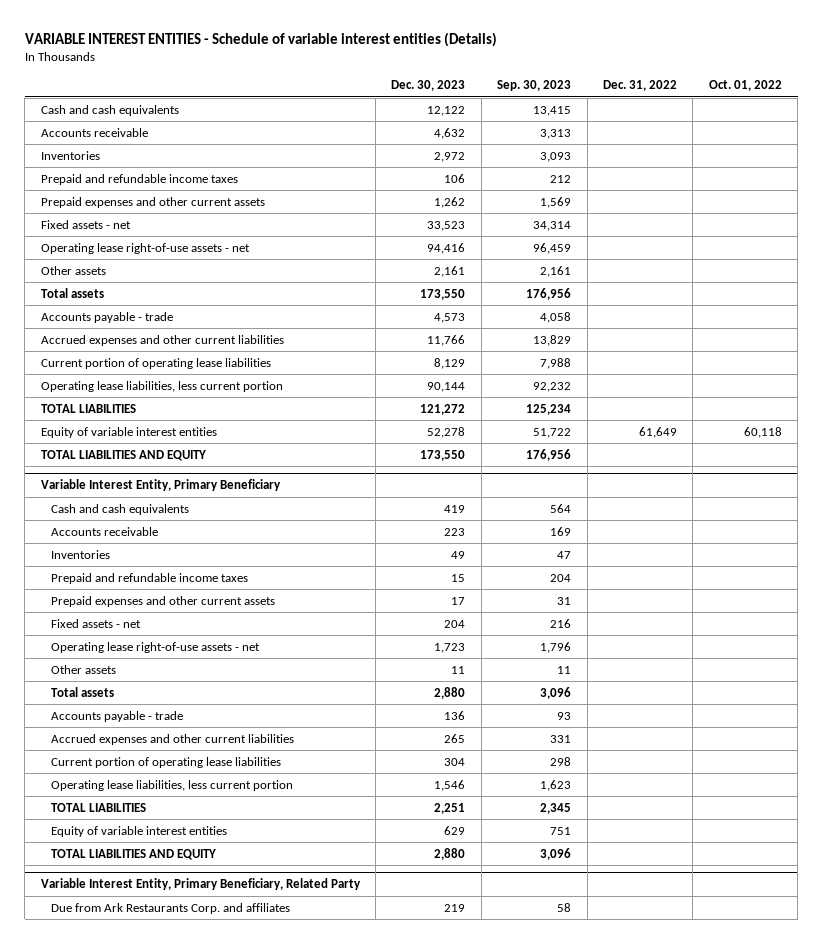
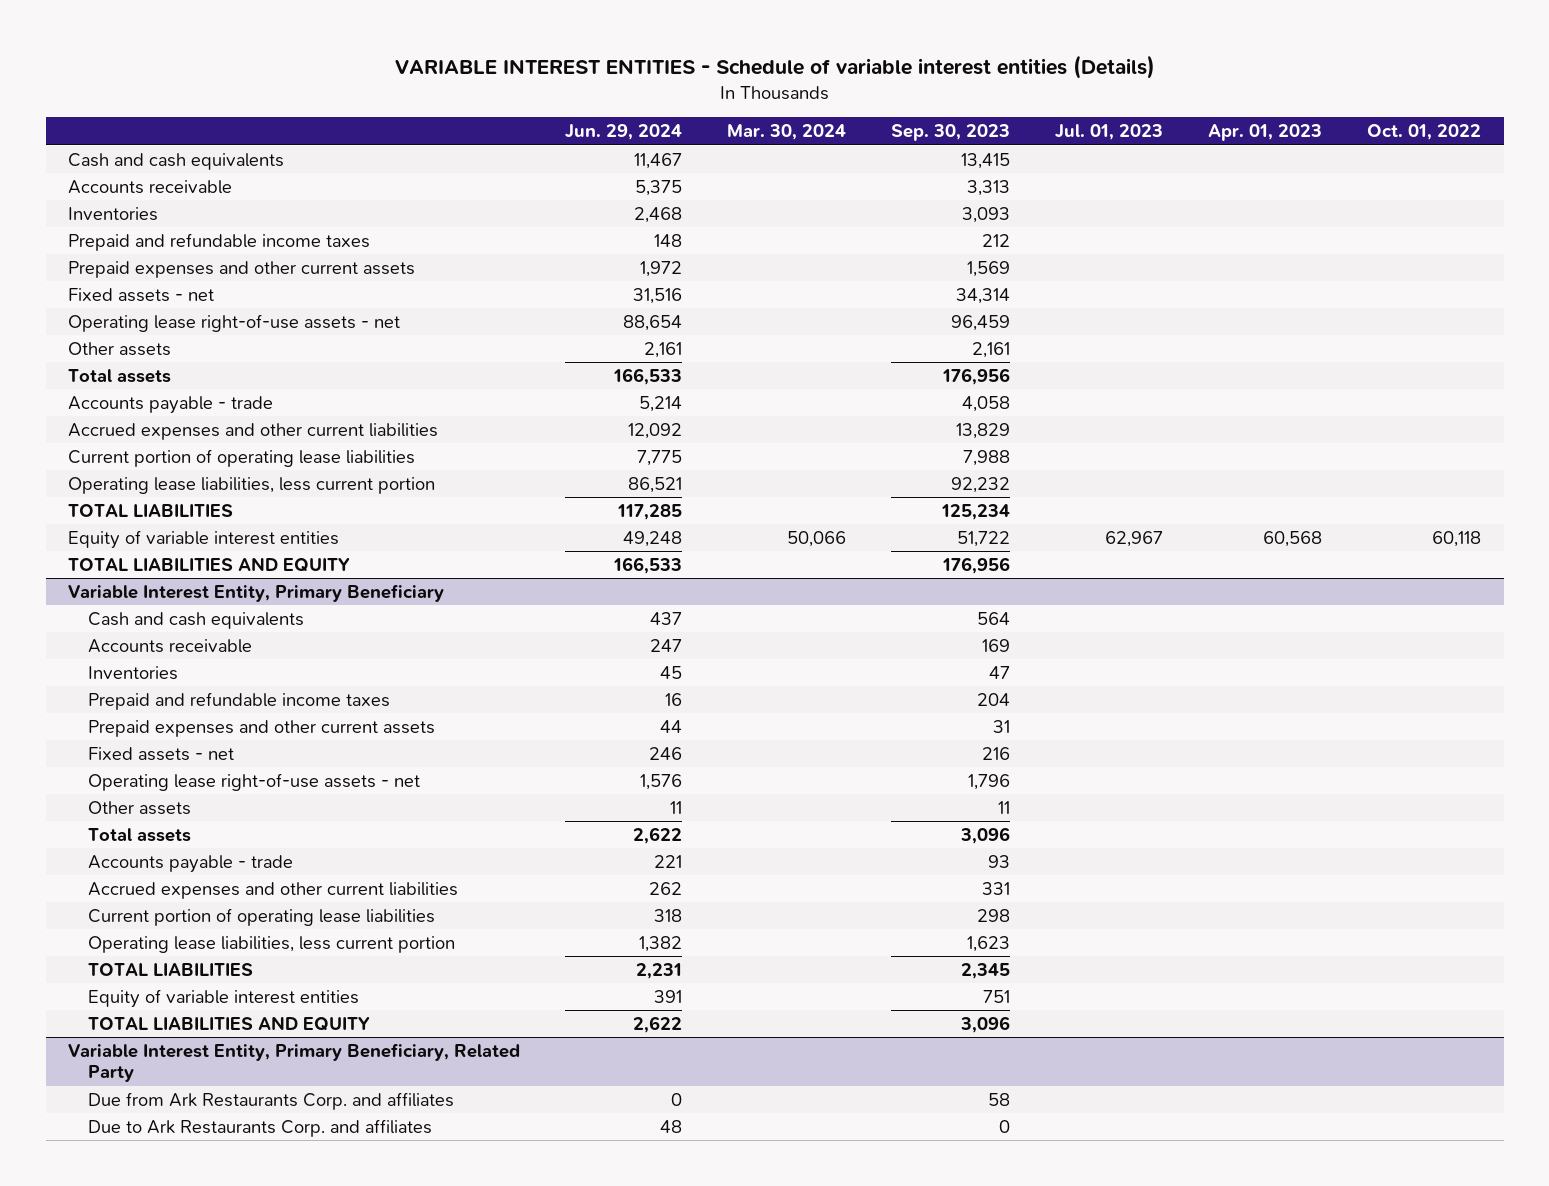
[391,80,466,92] Dec. 30, 2023 -> none
[603,80,678,92] Dec. 31, 2022 -> none
none -> [565,124,683,141] Jun. 29, 2024
none -> [727,124,847,141] Mar. 30, 2024
none -> [1055,124,1164,141] Jul. 01, 2023
none -> [1208,124,1323,142] Apr. 01, 2023
none -> [87,1118,432,1137] Due to Ark Restaurants Corp. and affiliates

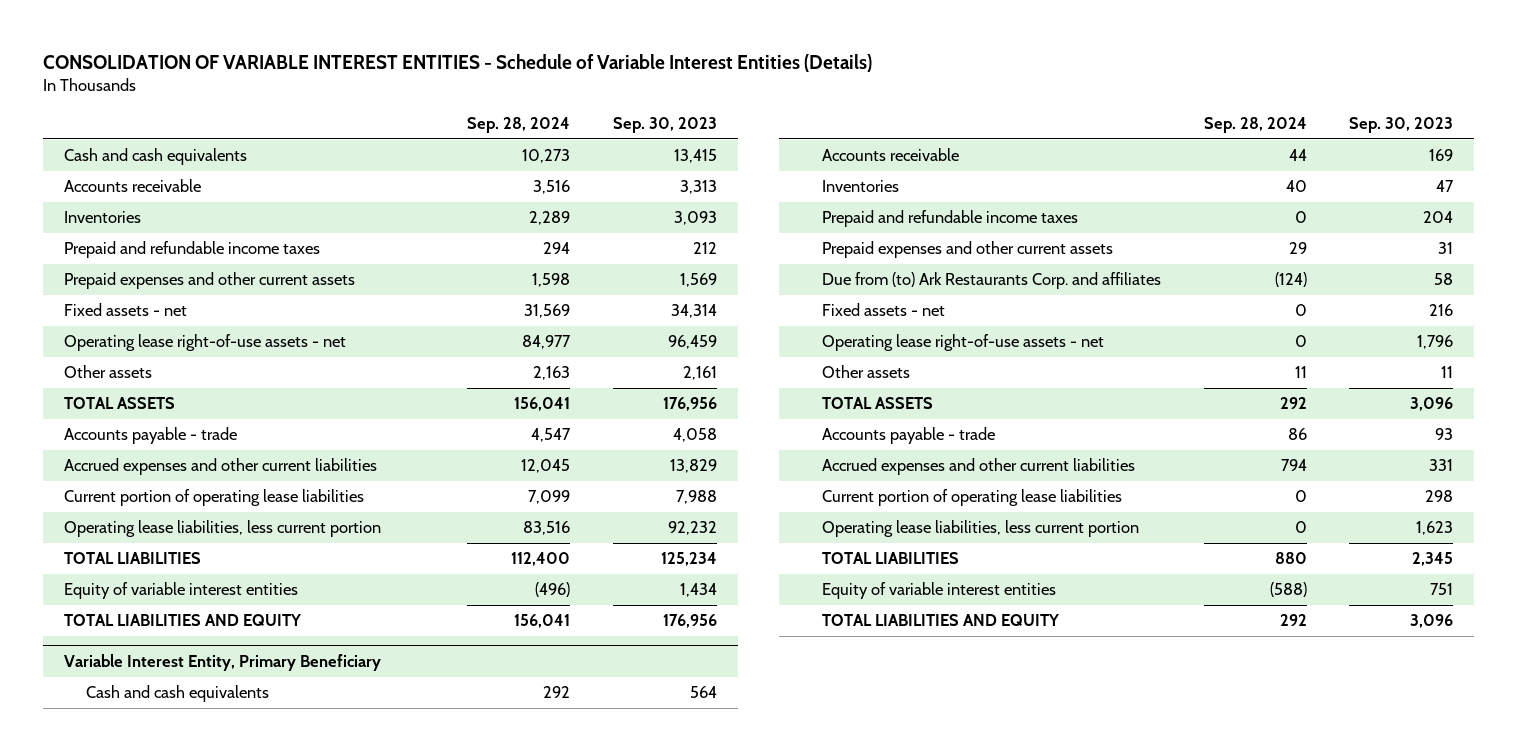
[394,55,1155,80] VARIABLE INTEREST ENTITIES - Schedule of variable interest entities (Details) -> [43,53,873,72] CONSOLIDATION OF VARIABLE INTEREST ENTITIES - Schedule of Variable Interest Entities (Details)
[565,124,683,141] Jun. 29, 2024 -> none
[727,124,847,141] Mar. 30, 2024 -> none
[1055,124,1164,141] Jul. 01, 2023 -> none
[1208,124,1323,142] Apr. 01, 2023 -> none
[1367,124,1482,141] Oct. 01, 2022 -> none
none -> [467,117,571,134] Sep. 28, 2024
[68,368,172,383] Total assets -> [64,397,176,410] TOTAL ASSETS
[957,530,1011,547] 51,722 -> [679,583,717,598] 1,434
none -> [822,272,1162,290] Due from (to) Ark Restaurants Corp. and affiliates
[87,827,191,842] Total assets -> [822,397,934,410] TOTAL ASSETS
[68,1042,521,1083] Variable Interest Entity, Primary Beneficiary, Related Party -> none
[87,1091,454,1110] Due from Ark Restaurants Corp. and affiliates -> none
[87,1118,432,1137] Due to Ark Restaurants Corp. and affiliates -> none

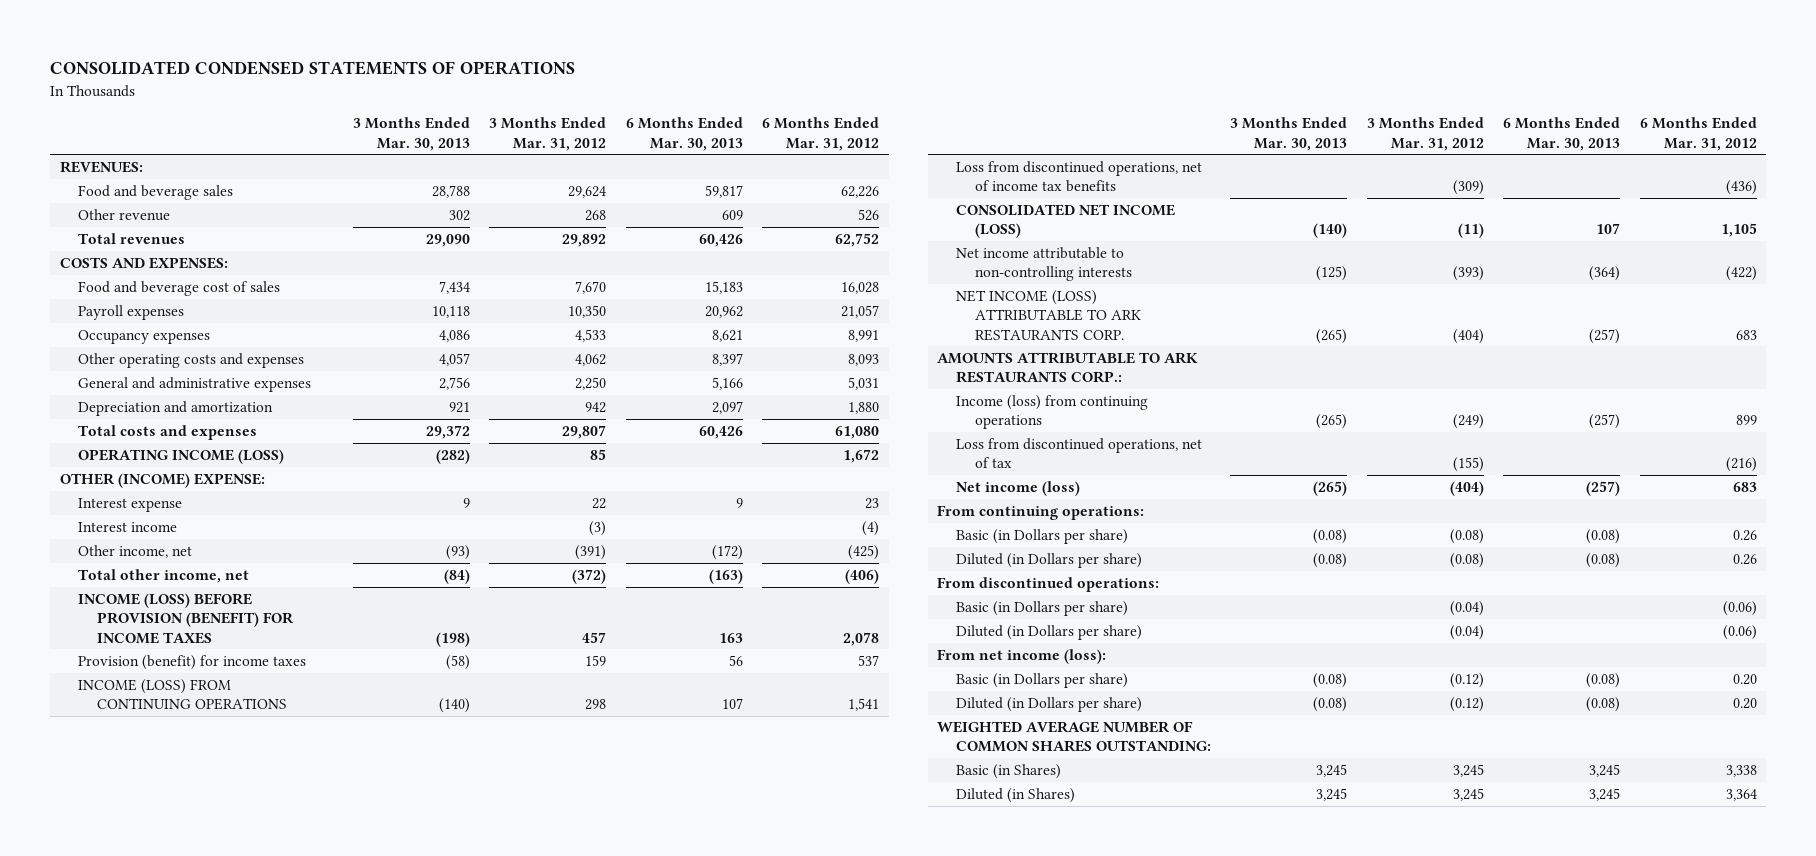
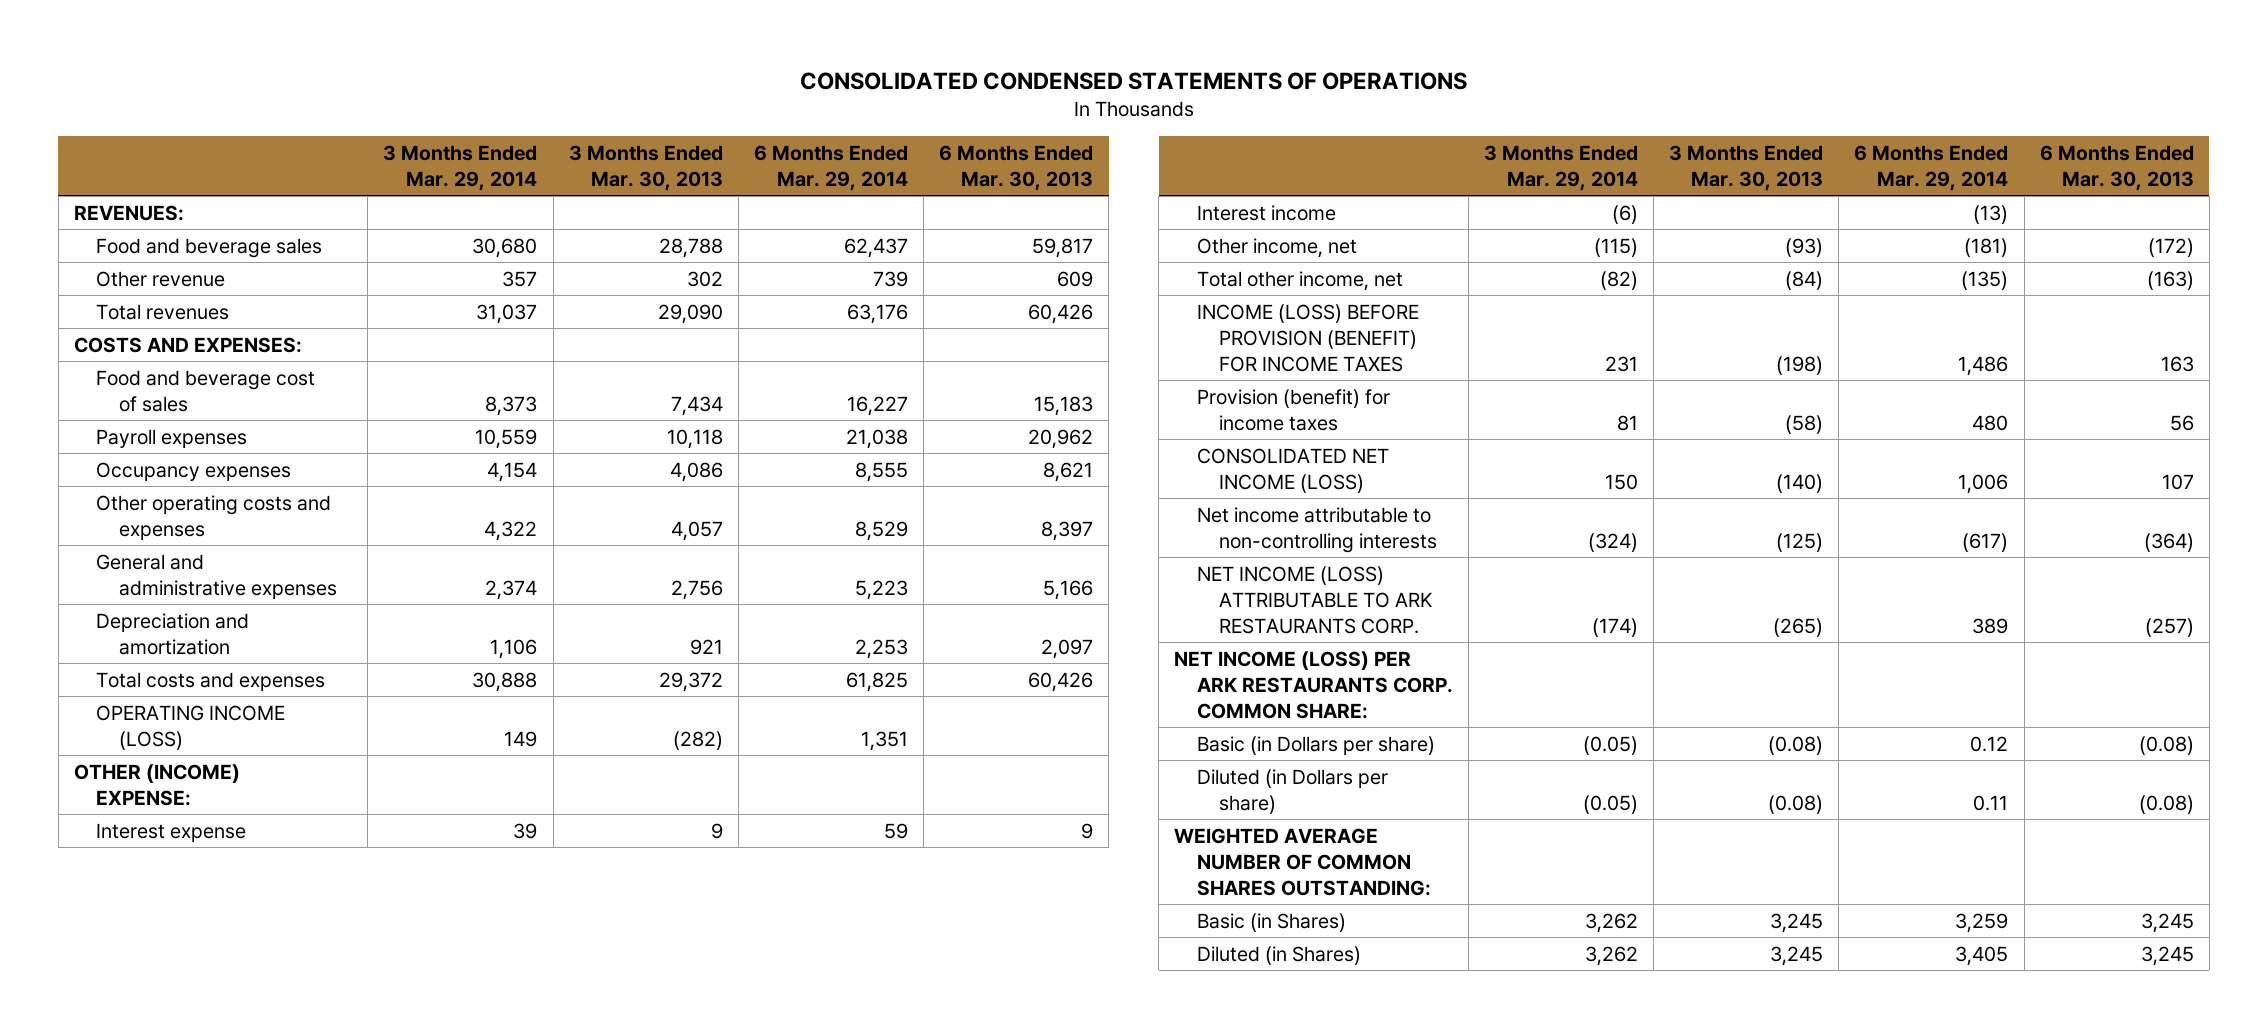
[489,117,607,151] 3 Months Ended Mar. 31, 2012 -> none
[761,117,879,151] 6 Months Ended Mar. 31, 2012 -> none
none -> [383,144,538,191] 3 Months Ended Mar. 29, 2014
none -> [753,144,908,191] 6 Months Ended Mar. 29, 2014
[78,678,287,711] INCOME (LOSS) FROM CONTINUING OPERATIONS -> none
[956,160,1203,193] Loss from discontinued operations, net of income tax benefits -> none
[937,351,1199,384] AMOUNTS ATTRIBUTABLE TO ARK RESTAURANTS CORP.: -> none
[956,394,1149,430] Income (loss) from continuing operations -> none
[956,437,1203,469] Loss from discontinued operations, net of tax -> none
[956,480,1081,496] Net income (loss) -> none
[937,504,1145,520] From continuing operations: -> none
[956,528,1129,544] Basic (in Dollars per share) -> none
[956,552,1143,568] Diluted (in Dollars per share) -> none
[937,576,1160,592] From discontinued operations: -> none
[956,600,1129,616] Basic (in Dollars per share) -> none
[956,624,1143,640] Diluted (in Dollars per share) -> none
[937,648,1107,664] From net income (loss): -> none
none -> [1174,650,1453,719] NET INCOME (LOSS) PER ARK RESTAURANTS CORP. COMMON SHARE:

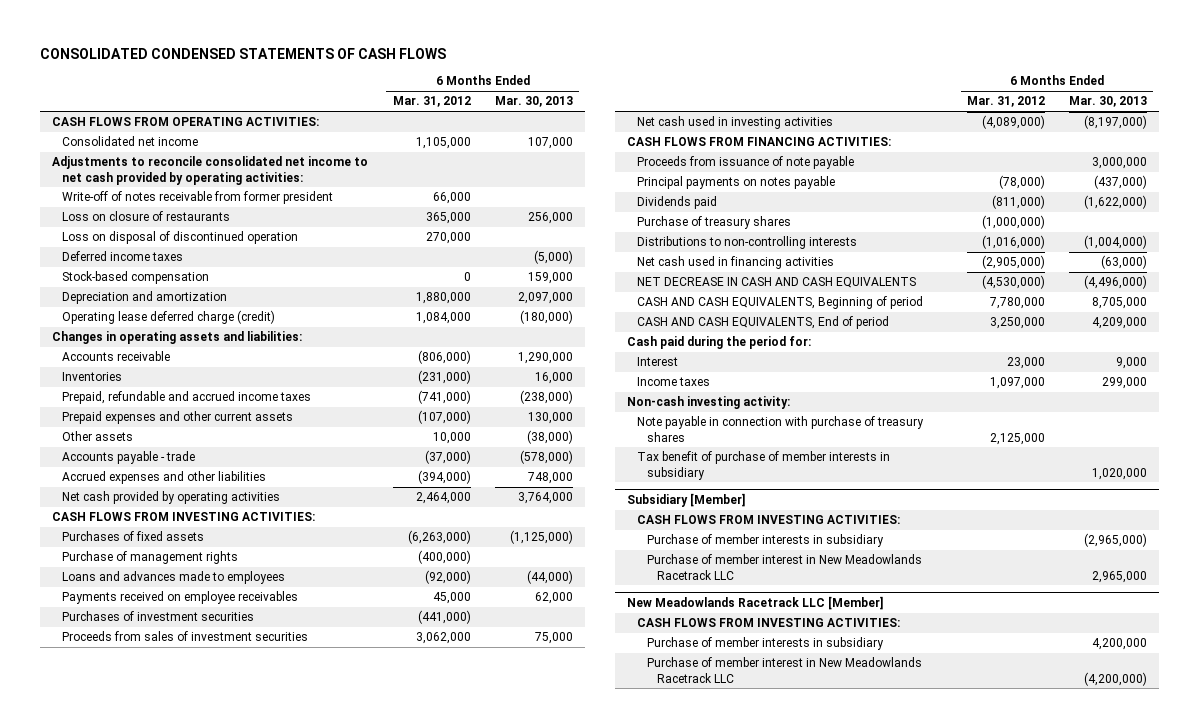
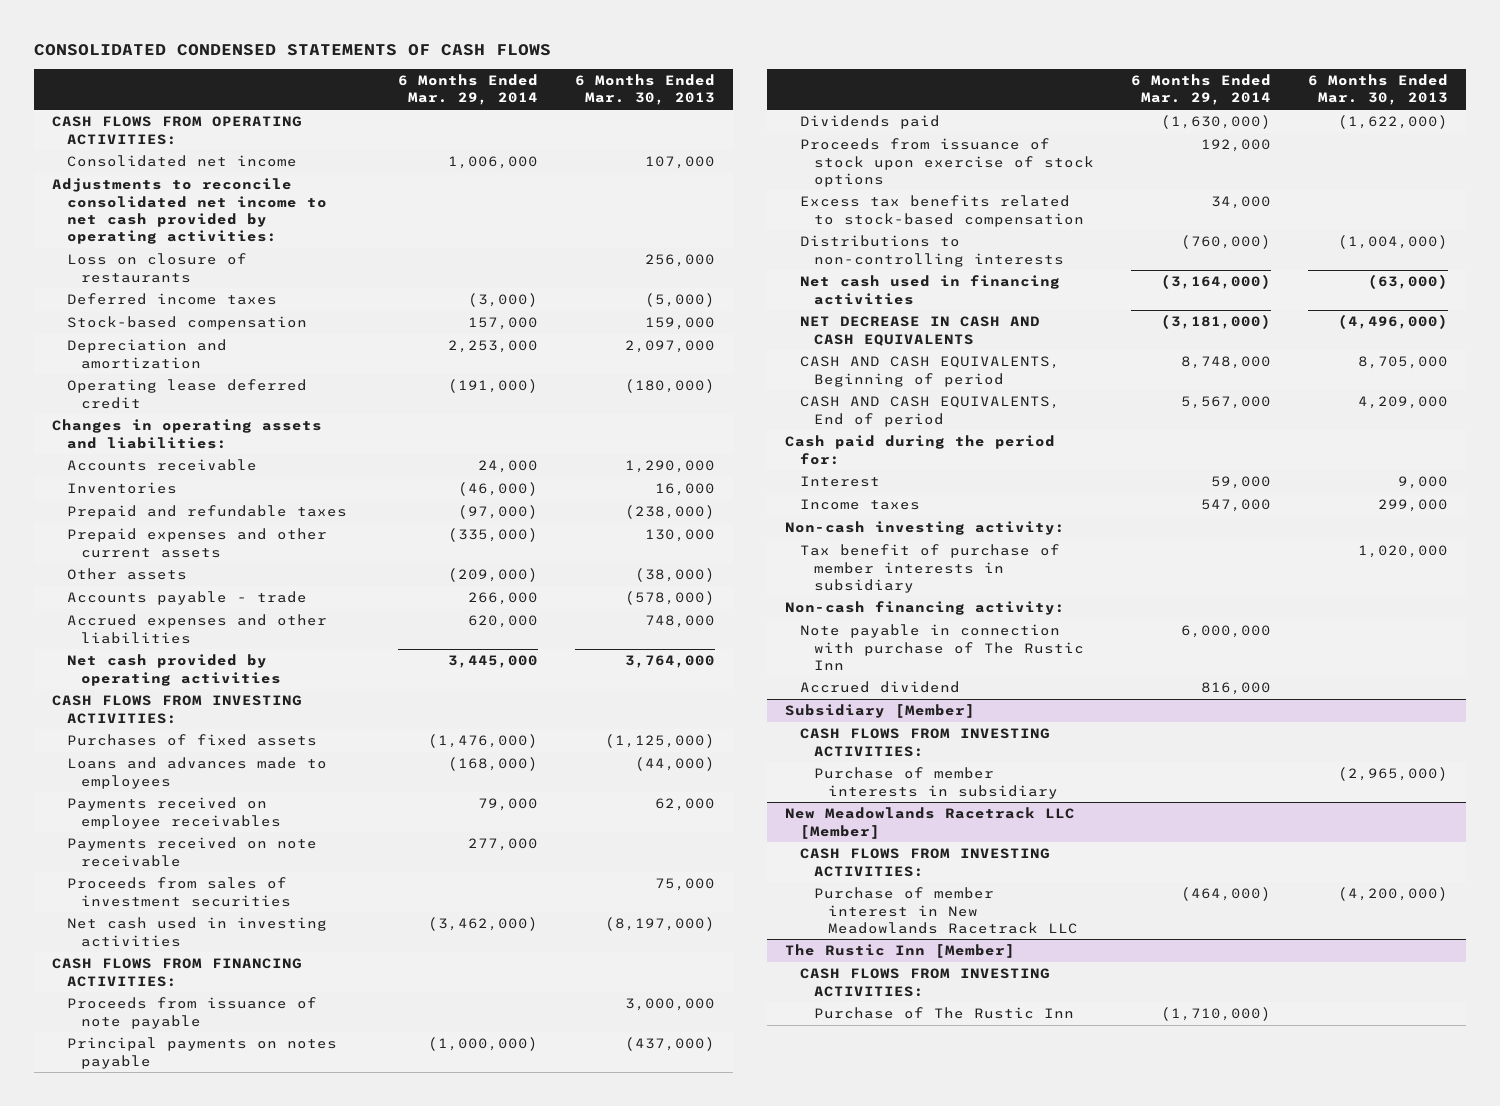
[392,96,471,108] Mar. 31, 2012 -> none
none -> [397,74,538,106] 6 Months Ended Mar. 29, 2014
[62,191,334,205] Write-off of notes receivable from former president -> none
[62,231,299,245] Loss on disposal of discontinued operation -> none
[62,310,276,325] Operating lease deferred charge (credit) -> [66,379,307,409] Operating lease deferred credit
[62,391,312,405] Prepaid, refundable and accrued income taxes -> [66,505,347,520] Prepaid and refundable taxes
[62,551,239,565] Purchase of management rights -> none
[62,611,255,622] Purchases of investment securities -> none
none -> [66,837,317,867] Payments received on note receivable
[636,216,791,230] Purchase of treasury shares -> none
none -> [799,138,1095,187] Proceeds from issuance of stock upon exercise of stock options
none -> [799,195,1085,227] Excess tax benefits related to stock-based compensation
[636,416,924,442] Note payable in connection with purchase of treasury shares -> none
none -> [785,601,1066,616] Non-cash financing activity:
none -> [799,624,1085,670] Note payable in connection with purchase of The Rustic Inn
none -> [799,681,960,694] Accrued dividend
[646,554,922,580] Purchase of member interest in New Meadowlands Racetrack LLC -> none
[646,637,884,651] Purchase of member interests in subsidiary -> none
none -> [785,944,1016,959] The Rustic Inn [Member]
none -> [799,968,1050,997] CASH FLOWS FROM INVESTING ACTIVITIES:
none -> [814,1007,1075,1020] Purchase of The Rustic Inn

